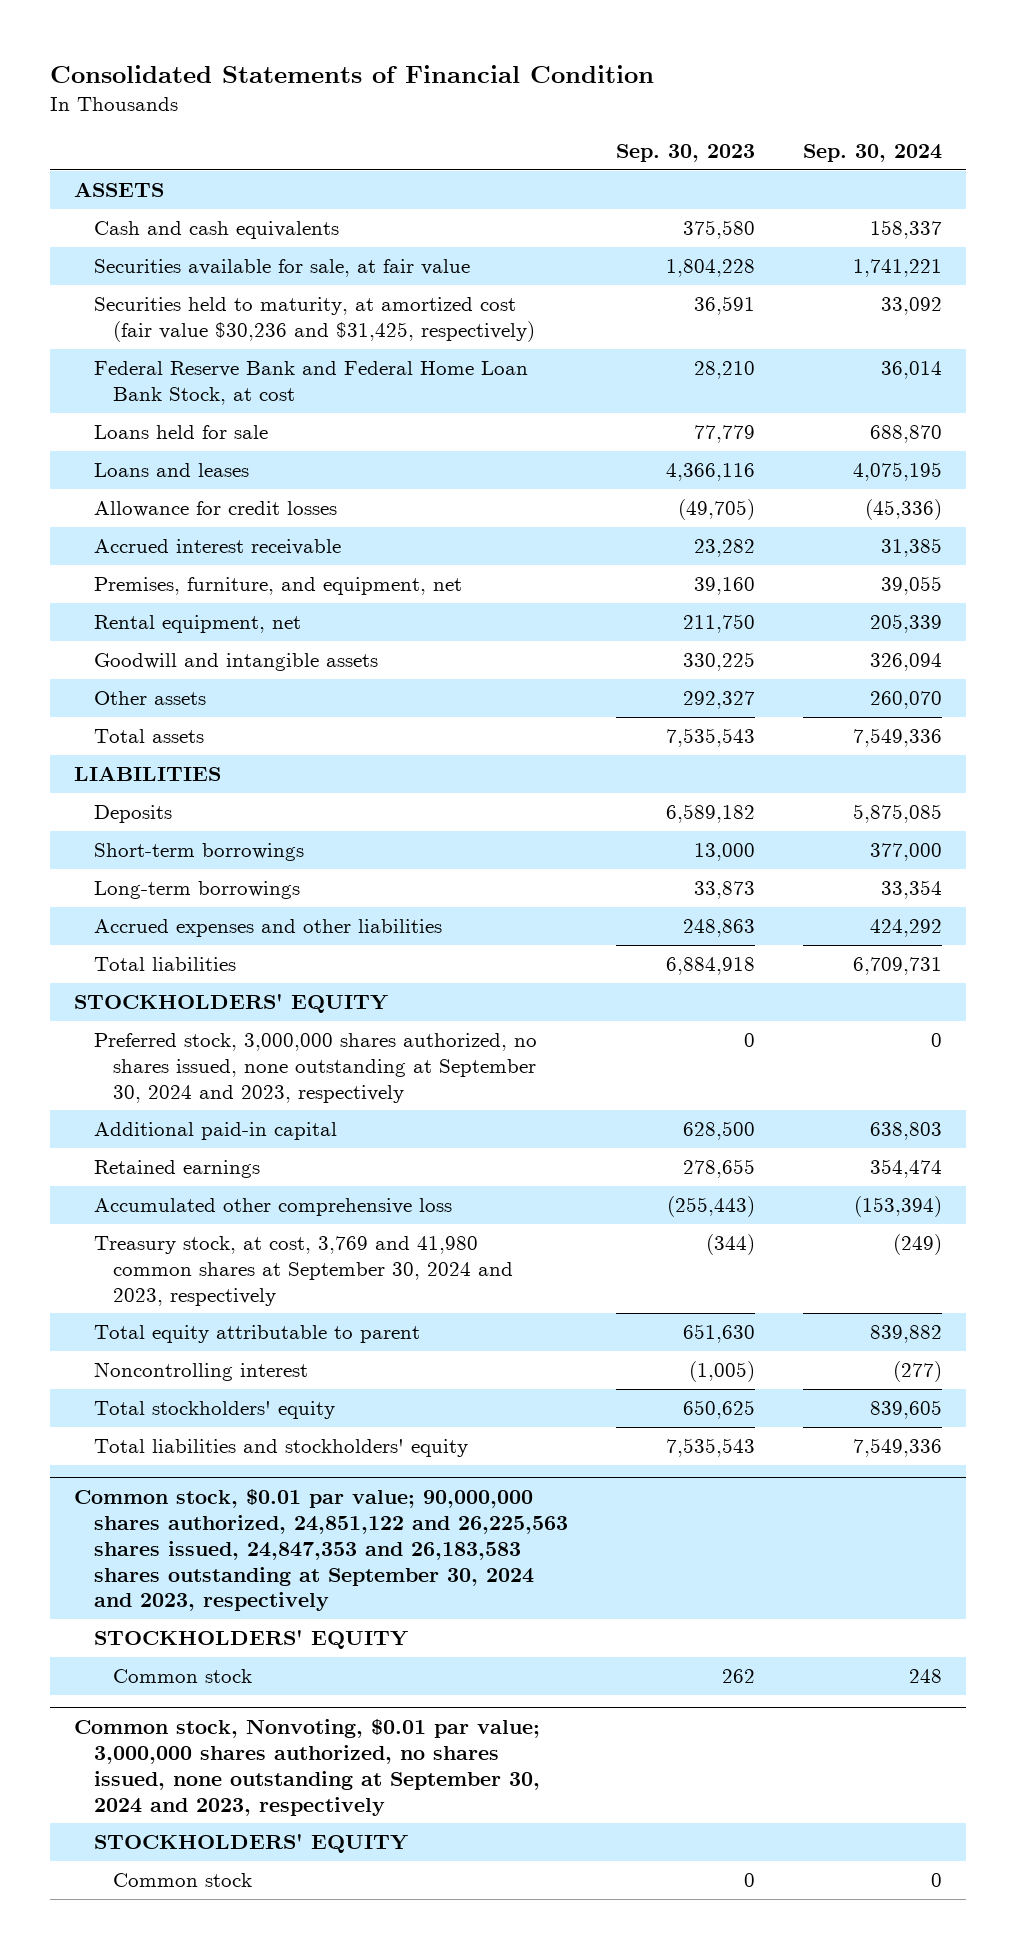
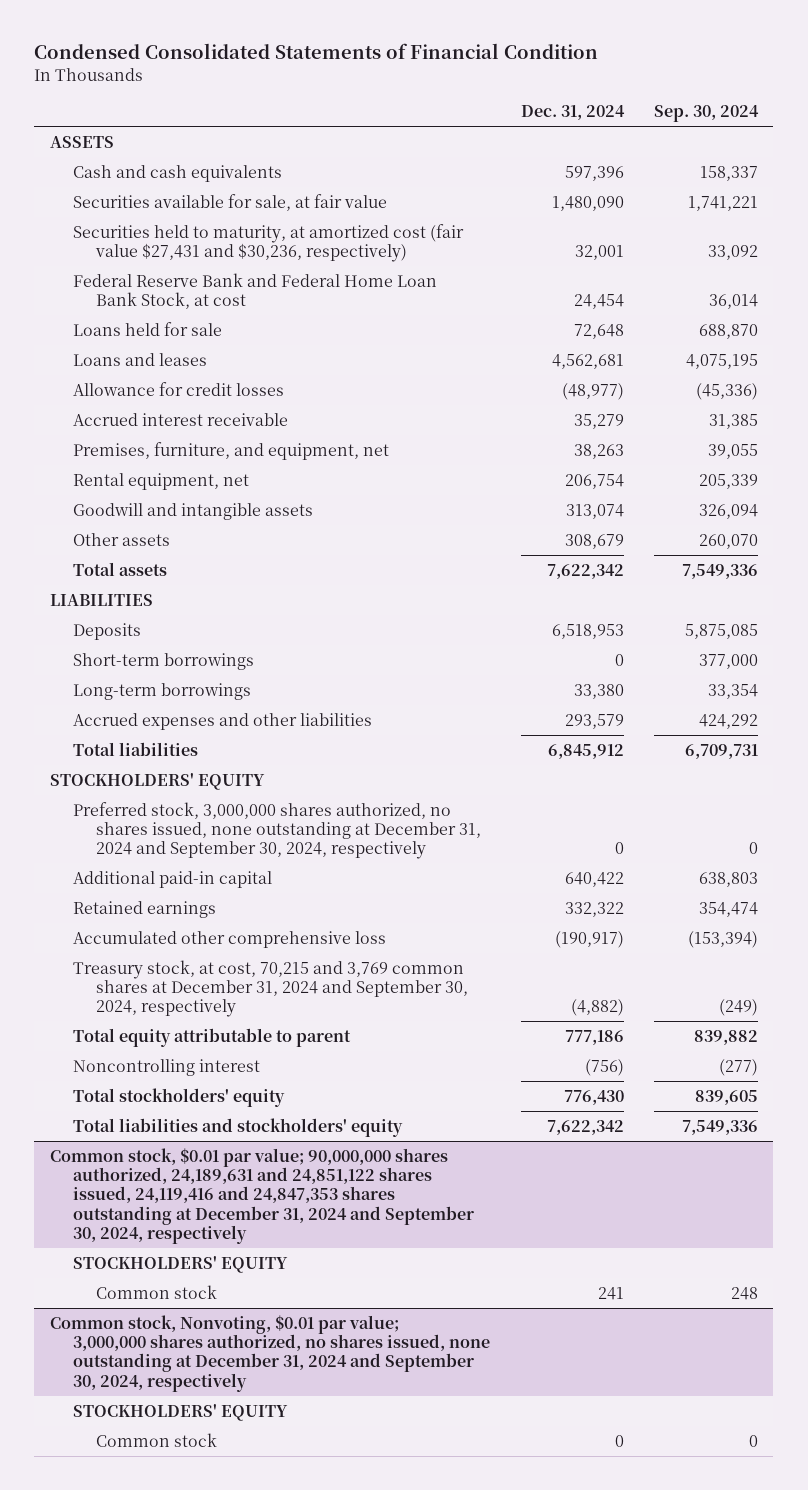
[49,64,654,83] Consolidated Statements of Financial Condition -> [34,43,599,60] Condensed Consolidated Statements of Financial Condition
[615,144,755,163] Sep. 30, 2023 -> none
none -> [520,105,625,121] Dec. 31, 2024
[93,297,536,342] Securities held to maturity, at amortized cost (fair value $30,236 and $31,425, respectively) -> [72,223,464,263] Securities held to maturity, at amortized cost (fair value $27,431 and $30,236, respectively)
[93,1033,537,1103] Preferred stock, 3,000,000 shares authorized, no shares issued, none outstanding at September 30, 2024 and 2023, respectively -> [72,801,482,860] Preferred stock, 3,000,000 shares authorized, no shares issued, none outstanding at December 31, 2024 and September 30, 2024, respectively
[93,1236,514,1306] Treasury stock, at cost, 3,769 and 41,980 common shares at September 30, 2024 and 2023, respectively -> [72,959,469,1018] Treasury stock, at cost, 70,215 and 3,769 common shares at December 31, 2024 and September 30, 2024, respectively
[73,1489,568,1612] Common stock, $0.01 par value; 90,000,000 shares authorized, 24,851,122 and 26,225,563 shares issued, 24,847,353 and 26,183,583 shares outstanding at September 30, 2024 and 2023, respectively -> [49,1147,474,1244] Common stock, $0.01 par value; 90,000,000 shares authorized, 24,189,631 and 24,851,122 shares issued, 24,119,416 and 24,847,353 shares outstanding at December 31, 2024 and September 30, 2024, respectively
[73,1719,540,1816] Common stock, Nonvoting, $0.01 par value; 3,000,000 shares authorized, no shares issued, none outstanding at September 30, 2024 and 2023, respectively -> [49,1314,490,1392] Common stock, Nonvoting, $0.01 par value; 3,000,000 shares authorized, no shares issued, none outstanding at December 31, 2024 and September 30, 2024, respectively

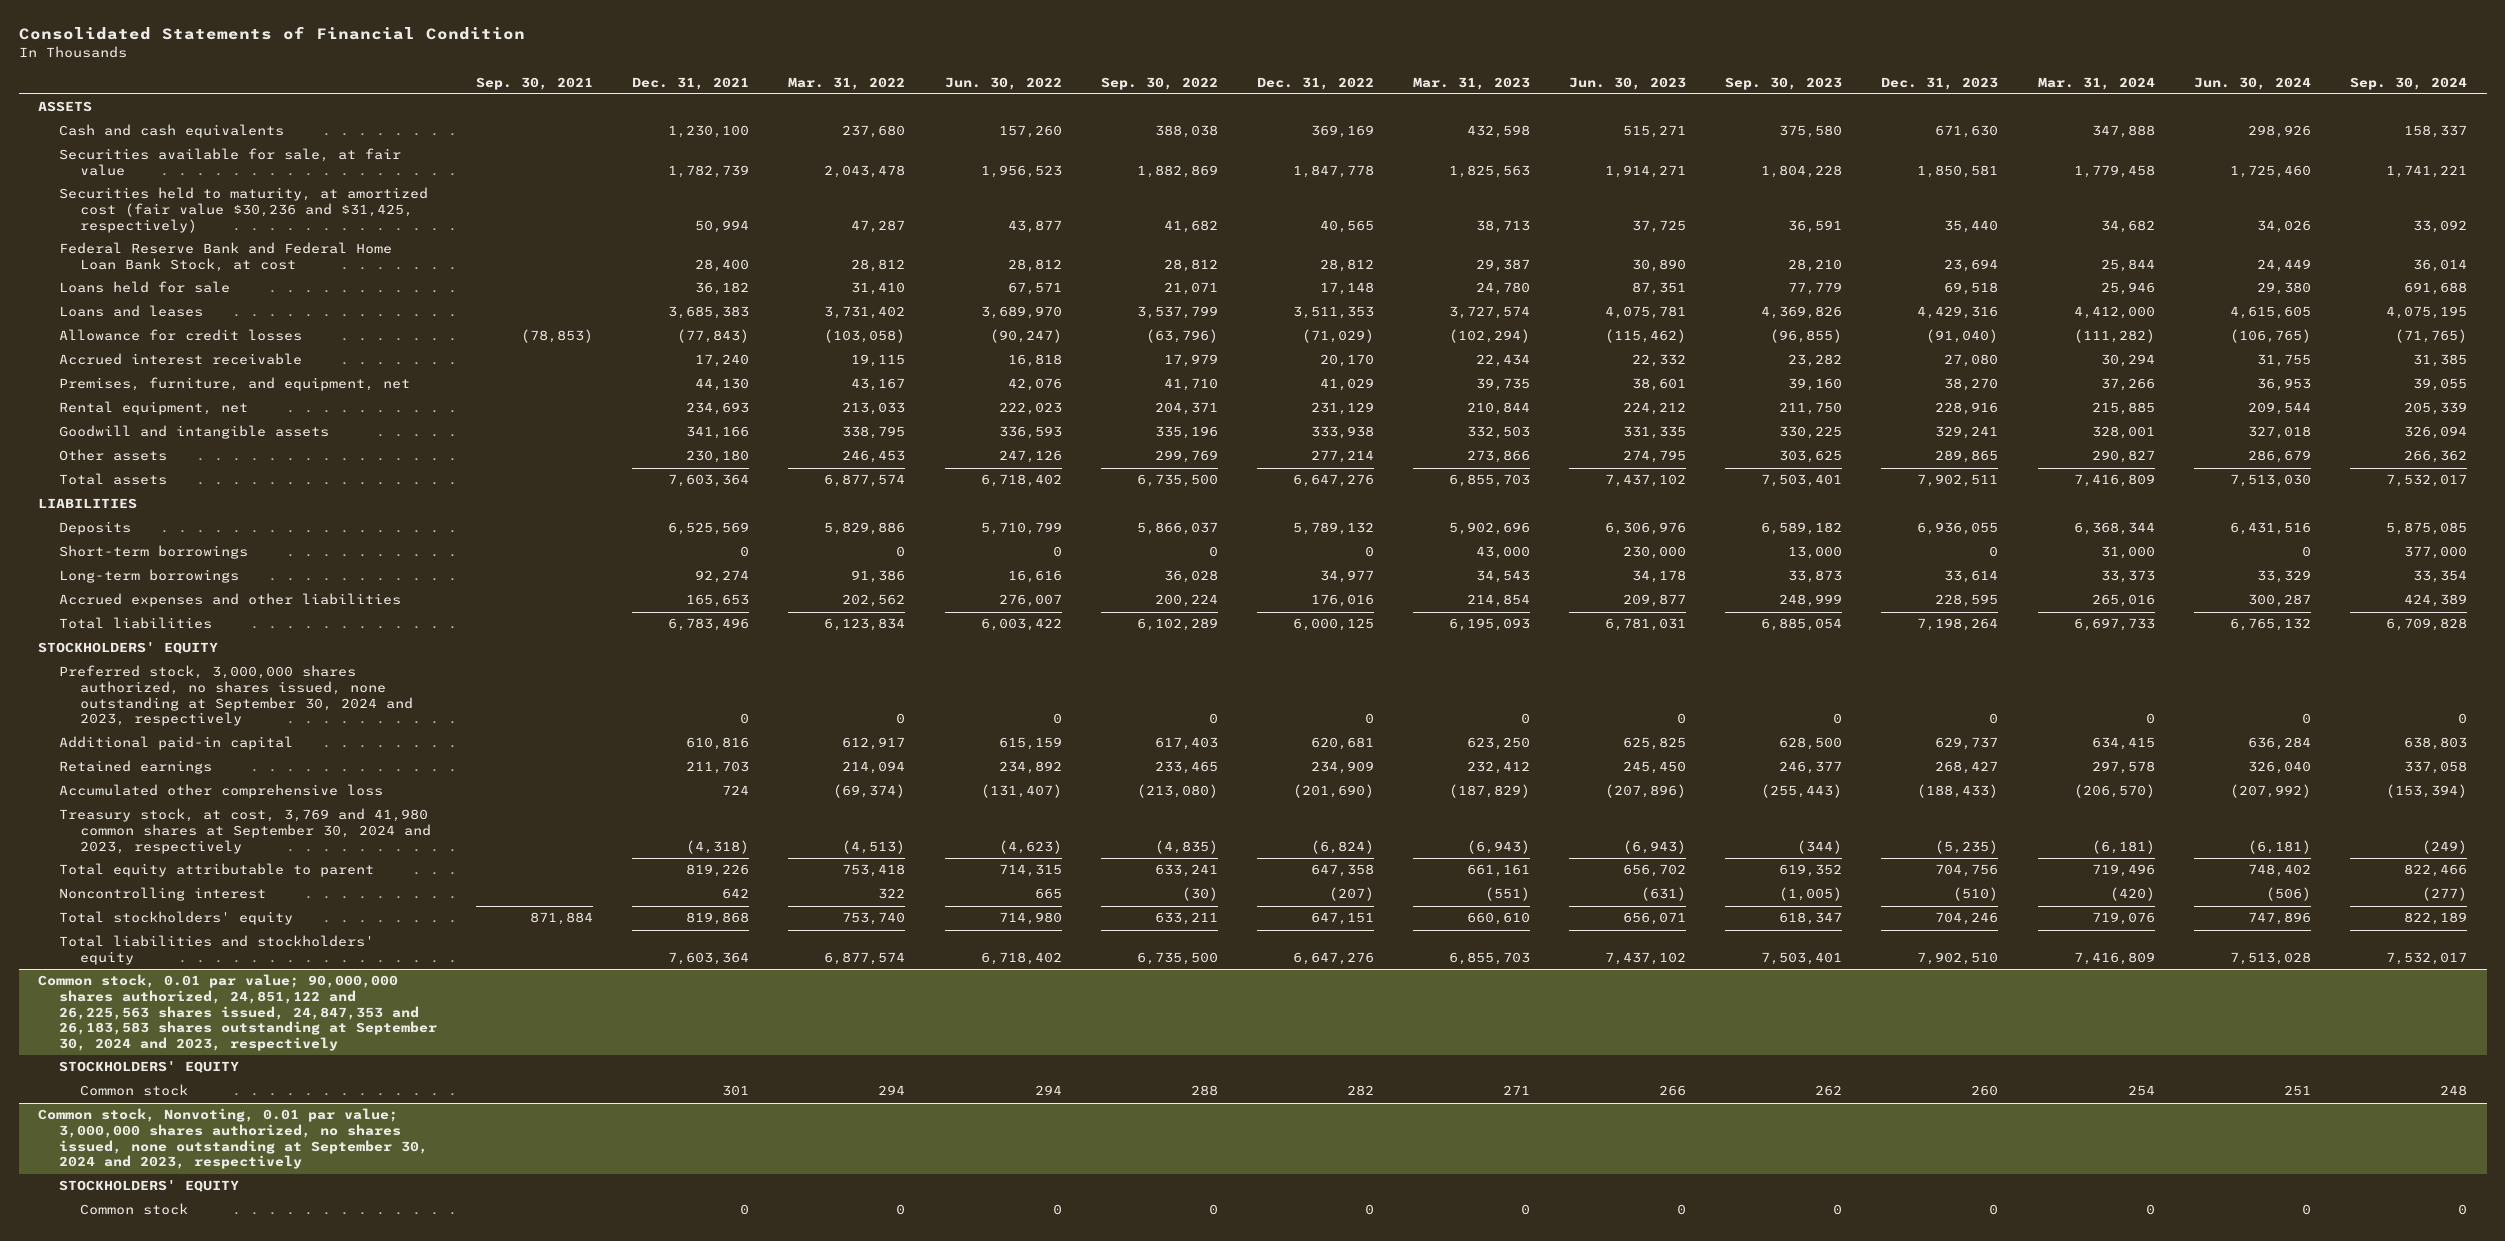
[34,43,599,60] Condensed Consolidated Statements of Financial Condition -> [18,26,525,41] Consolidated Statements of Financial Condition
[520,105,625,121] Dec. 31, 2024 -> none
none -> [476,76,594,90] Sep. 30, 2021
none -> [632,76,750,90] Dec. 31, 2021
none -> [788,76,906,90] Mar. 31, 2022
none -> [944,76,1062,90] Jun. 30, 2022
none -> [1100,76,1218,90] Sep. 30, 2022
none -> [1256,76,1374,90] Dec. 31, 2022
none -> [1413,76,1531,90] Mar. 31, 2023
none -> [1569,76,1687,90] Jun. 30, 2023
none -> [1725,76,1843,90] Sep. 30, 2023
none -> [1881,76,1999,90] Dec. 31, 2023
none -> [2037,76,2155,90] Mar. 31, 2024
none -> [2193,76,2311,90] Jun. 30, 2024
[72,223,464,263] Securities held to maturity, at amortized cost (fair value $27,431 and $30,236, respectively) -> [58,187,428,233] Securities held to maturity, at amortized cost (fair value $30,236 and $31,425, respectively)
[699,323,759,339] 688,870 -> [2403,282,2467,296] 691,688
[696,382,759,400] (45,336) -> [2394,329,2467,344] (71,765)
[699,533,759,549] 260,070 -> [2403,450,2467,464] 266,362
[682,563,759,579] 7,549,336 -> [2385,474,2467,488] 7,532,017
[699,713,759,729] 424,292 -> [2403,594,2467,608] 424,389
[685,743,759,759] 6,709,731 -> [2385,618,2467,632] 6,709,828
[72,801,482,860] Preferred stock, 3,000,000 shares authorized, no shares issued, none outstanding at December 31, 2024 and September 30, 2024, respectively -> [58,665,413,727] Preferred stock, 3,000,000 shares authorized, no shares issued, none outstanding at September 30, 2024 and 2023, respectively
[699,901,759,917] 354,474 -> [2403,761,2467,775] 337,058
[72,959,469,1018] Treasury stock, at cost, 70,215 and 3,769 common shares at December 31, 2024 and September 30, 2024, respectively -> [58,808,431,854] Treasury stock, at cost, 3,769 and 41,980 common shares at September 30, 2024 and 2023, respectively
[694,1029,759,1045] 839,882 -> [2403,864,2467,878] 822,466
[695,1089,759,1105] 839,605 -> [2403,912,2467,926] 822,189
[682,1119,759,1135] 7,549,336 -> [2385,952,2467,966] 7,532,017
[49,1147,474,1244] Common stock, $0.01 par value; 90,000,000 shares authorized, 24,189,631 and 24,851,122 shares issued, 24,119,416 and 24,847,353 shares outstanding at December 31, 2024 and September 30, 2024, respectively -> [38,974,437,1052] Common stock, 0.01 par value; 90,000,000 shares authorized, 24,851,122 and 26,225,563 shares issued, 24,847,353 and 26,183,583 shares outstanding at September 30, 2024 and 2023, respectively
[49,1314,490,1392] Common stock, Nonvoting, $0.01 par value; 3,000,000 shares authorized, no shares issued, none outstanding at December 31, 2024 and September 30, 2024, respectively -> [38,1108,428,1170] Common stock, Nonvoting, 0.01 par value; 3,000,000 shares authorized, no shares issued, none outstanding at September 30, 2024 and 2023, respectively

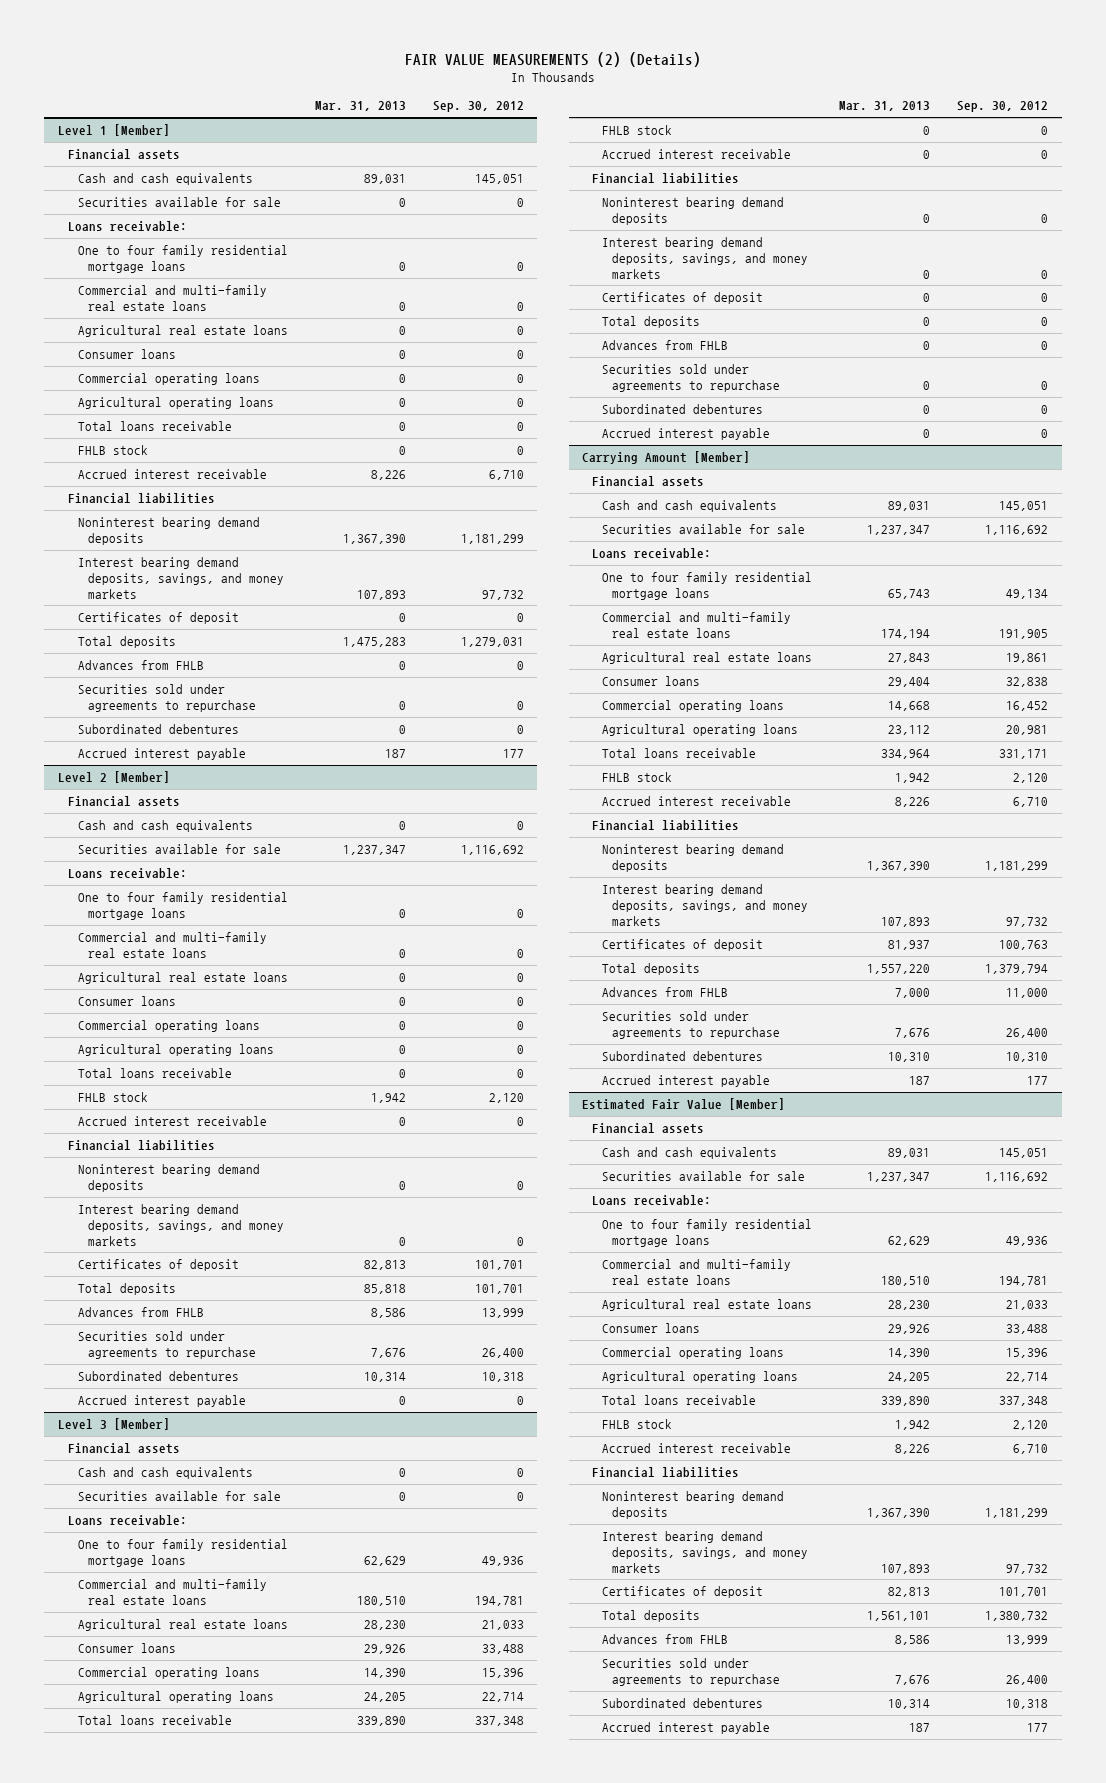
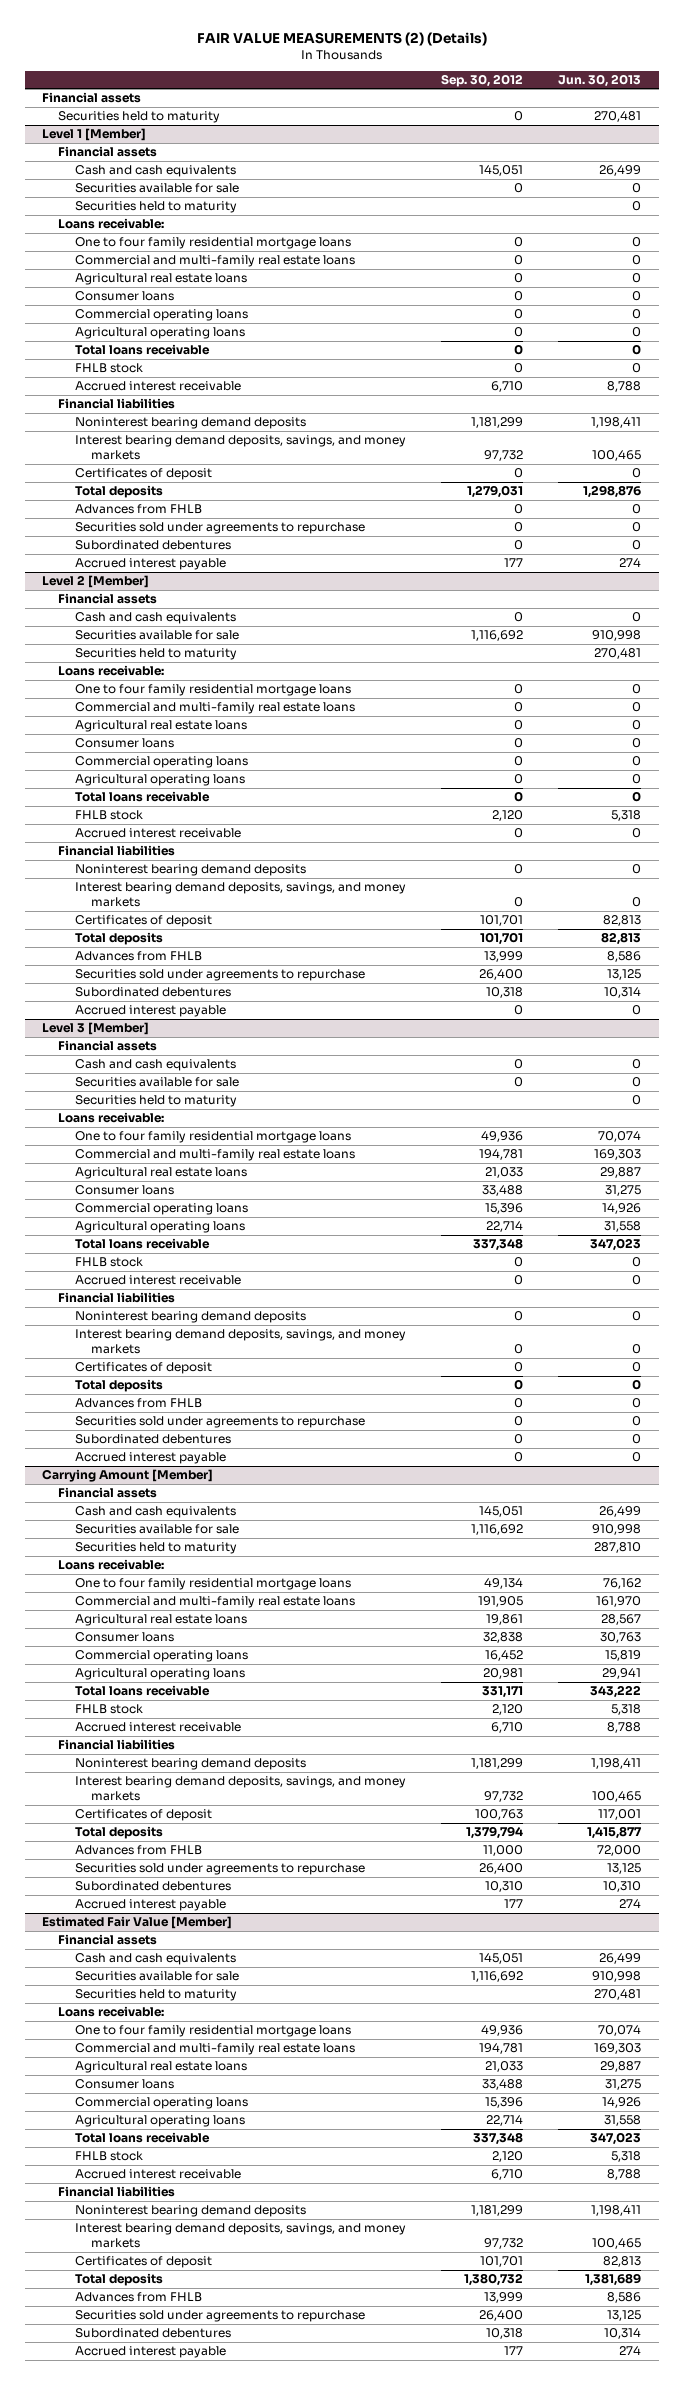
[314,101,406,112] Mar. 31, 2013 -> none
none -> [558,73,642,87] Jun. 30, 2013
none -> [42,92,142,104] Financial assets
none -> [58,111,221,124] Securities held to maturity
none -> [74,201,237,214] Securities held to maturity
none -> [74,648,237,661] Securities held to maturity
none -> [74,1095,237,1108] Securities held to maturity
none -> [74,1542,237,1555] Securities held to maturity
none -> [74,1989,237,2002] Securities held to maturity

